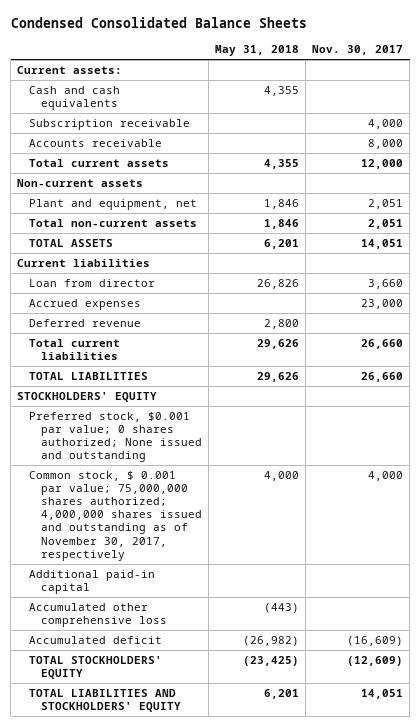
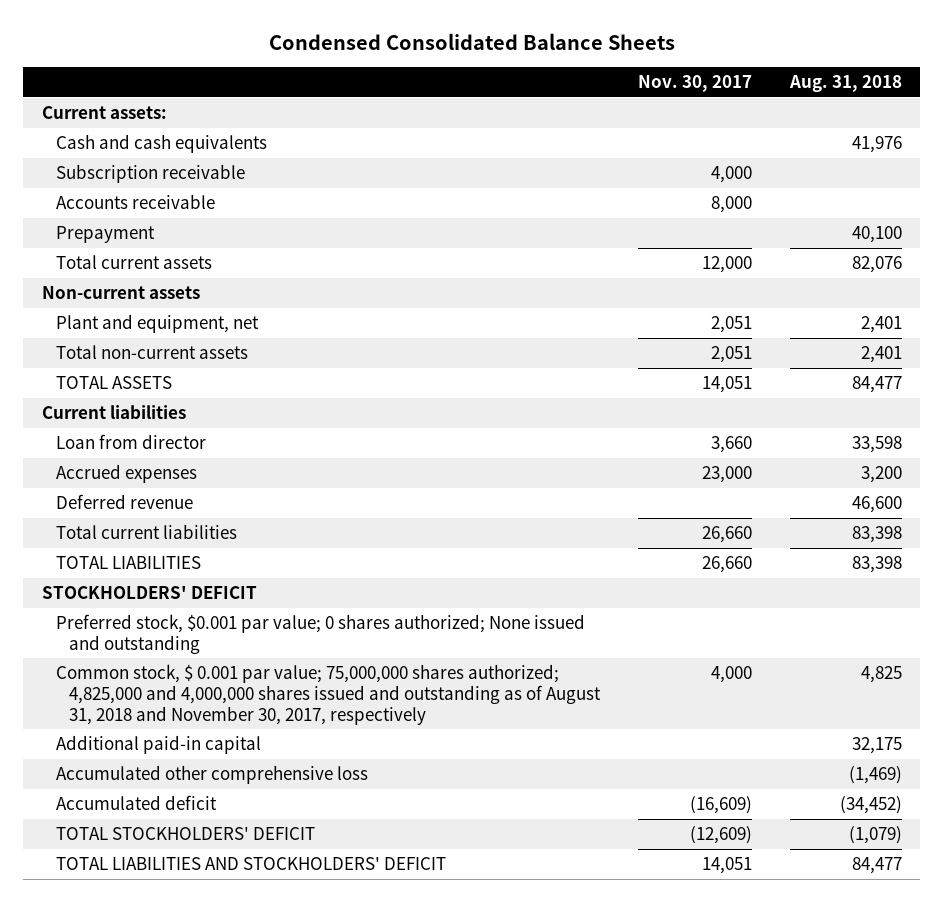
[214,45,299,57] May 31, 2018 -> none
none -> [788,75,902,93] Aug. 31, 2018
none -> [55,226,155,244] Prepayment
[17,392,158,403] STOCKHOLDERS' EQUITY -> [42,585,258,600] STOCKHOLDERS' DEFICIT
[29,471,202,561] Common stock, $ 0.001 par value; 75,000,000 shares authorized; 4,000,000 shares issued and outstanding as of November 30, 2017, respectively -> [55,664,602,725] Common stock, $ 0.001 par value; 75,000,000 shares authorized; 4,825,000 and 4,000,000 shares issued and outstanding as of August 31, 2018 and November 30, 2017, respectively
[29,656,163,680] TOTAL STOCKHOLDERS' EQUITY -> [55,827,315,841] TOTAL STOCKHOLDERS' DEFICIT
[29,689,181,713] TOTAL LIABILITIES AND STOCKHOLDERS' EQUITY -> [55,857,446,871] TOTAL LIABILITIES AND STOCKHOLDERS' DEFICIT

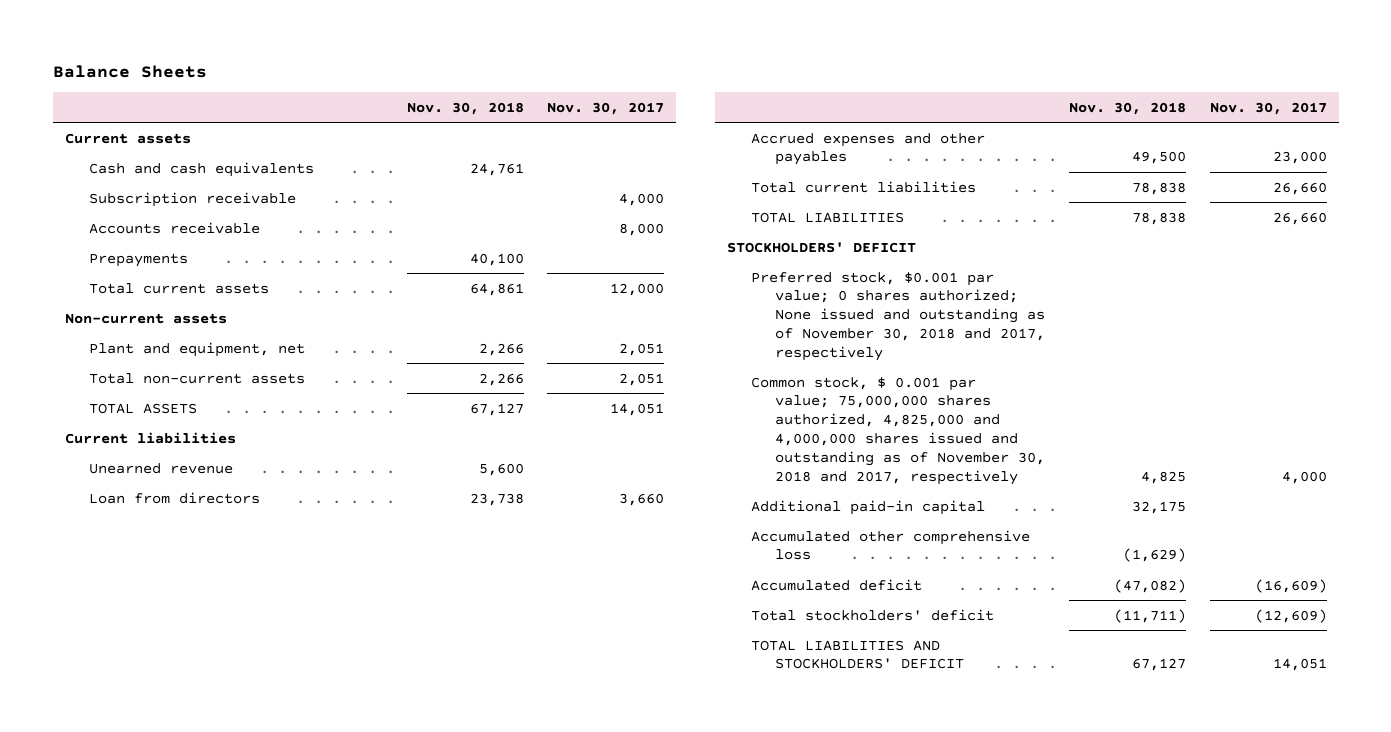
[268,33,675,51] Condensed Consolidated Balance Sheets -> [52,64,207,78] Balance Sheets
[788,75,902,93] Aug. 31, 2018 -> none
none -> [406,101,524,115] Nov. 30, 2018
[42,106,168,120] Current assets: -> [64,132,191,144] Current assets
[55,226,155,244] Prepayment -> [88,252,188,267] Prepayments
[55,464,197,484] Accrued expenses -> none
[55,494,193,510] Deferred revenue -> none
none -> [88,462,233,474] Unearned revenue
[55,434,206,450] Loan from director -> [88,491,260,504] Loan from directors
none -> [751,132,986,166] Accrued expenses and other payables
[55,614,585,654] Preferred stock, $0.001 par value; 0 shares authorized; None issued and outstanding -> [751,271,1046,361] Preferred stock, $0.001 par value; 0 shares authorized; None issued and outstanding as of November 30, 2018 and 2017, respectively
[55,664,602,725] Common stock, $ 0.001 par value; 75,000,000 shares authorized; 4,825,000 and 4,000,000 shares issued and outstanding as of August 31, 2018 and November 30, 2017, respectively -> [751,376,1046,485] Common stock, $ 0.001 par value; 75,000,000 shares authorized, 4,825,000 and 4,000,000 shares issued and outstanding as of November 30, 2018 and 2017, respectively
[55,827,315,841] TOTAL STOCKHOLDERS' DEFICIT -> [751,608,995,621] Total stockholders' deficit

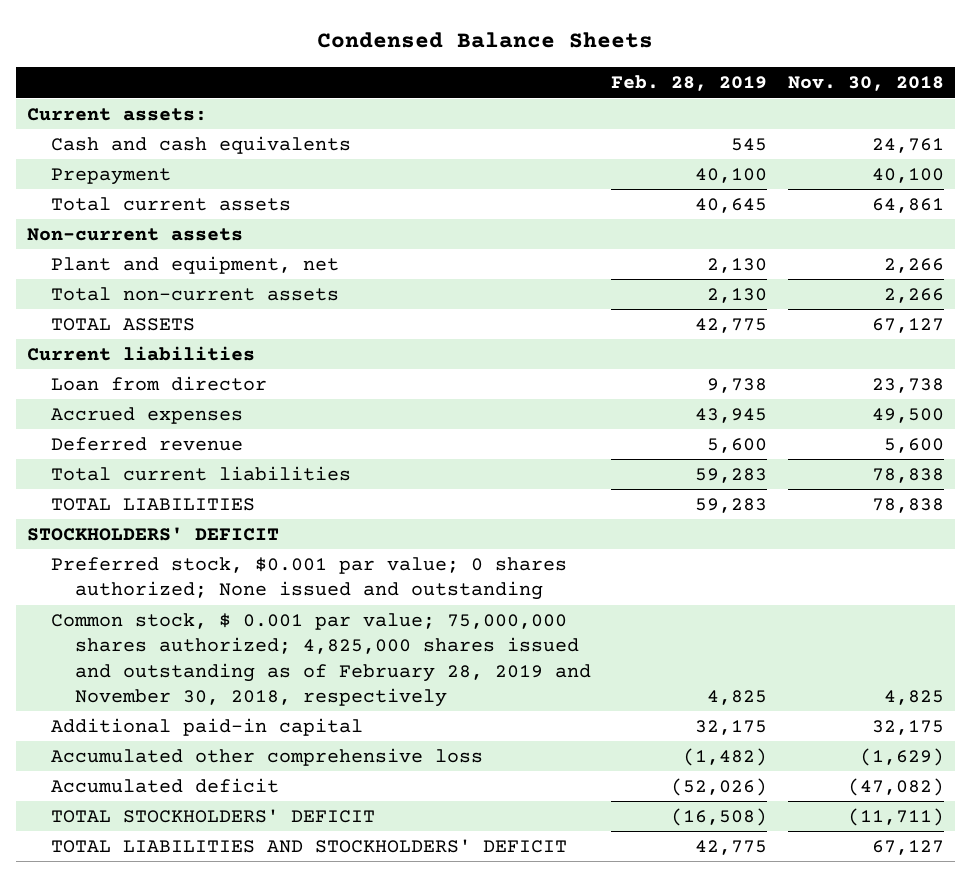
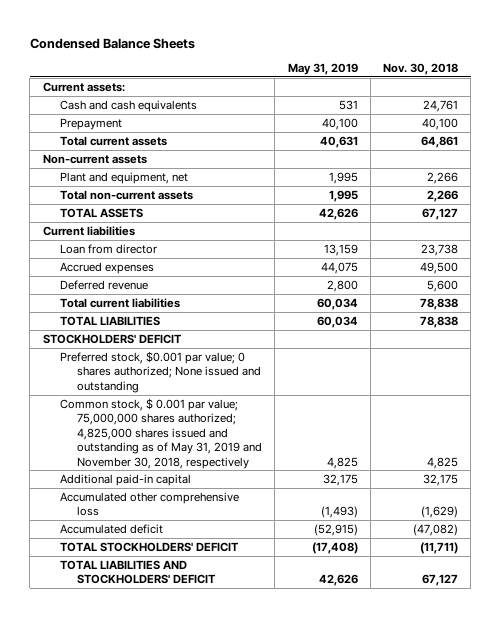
[611,75,768,92] Feb. 28, 2019 -> none
none -> [287,63,358,76] May 31, 2019
[50,612,591,707] Common stock, $ 0.001 par value; 75,000,000 shares authorized; 4,825,000 shares issued and outstanding as of February 28, 2019 and November 30, 2018, respectively -> [59,397,263,469] Common stock, $ 0.001 par value; 75,000,000 shares authorized; 4,825,000 shares issued and outstanding as of May 31, 2019 and November 30, 2018, respectively

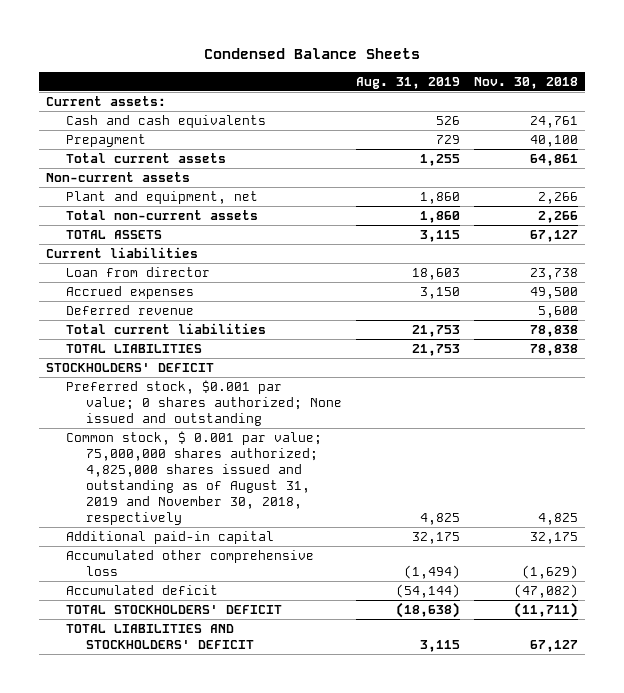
[287,63,358,76] May 31, 2019 -> none
none -> [356,76,461,89] Aug. 31, 2019
[59,397,263,469] Common stock, $ 0.001 par value; 75,000,000 shares authorized; 4,825,000 shares issued and outstanding as of May 31, 2019 and November 30, 2018, respectively -> [66,430,323,526] Common stock, $ 0.001 par value; 75,000,000 shares authorized; 4,825,000 shares issued and outstanding as of August 31, 2019 and November 30, 2018, respectively

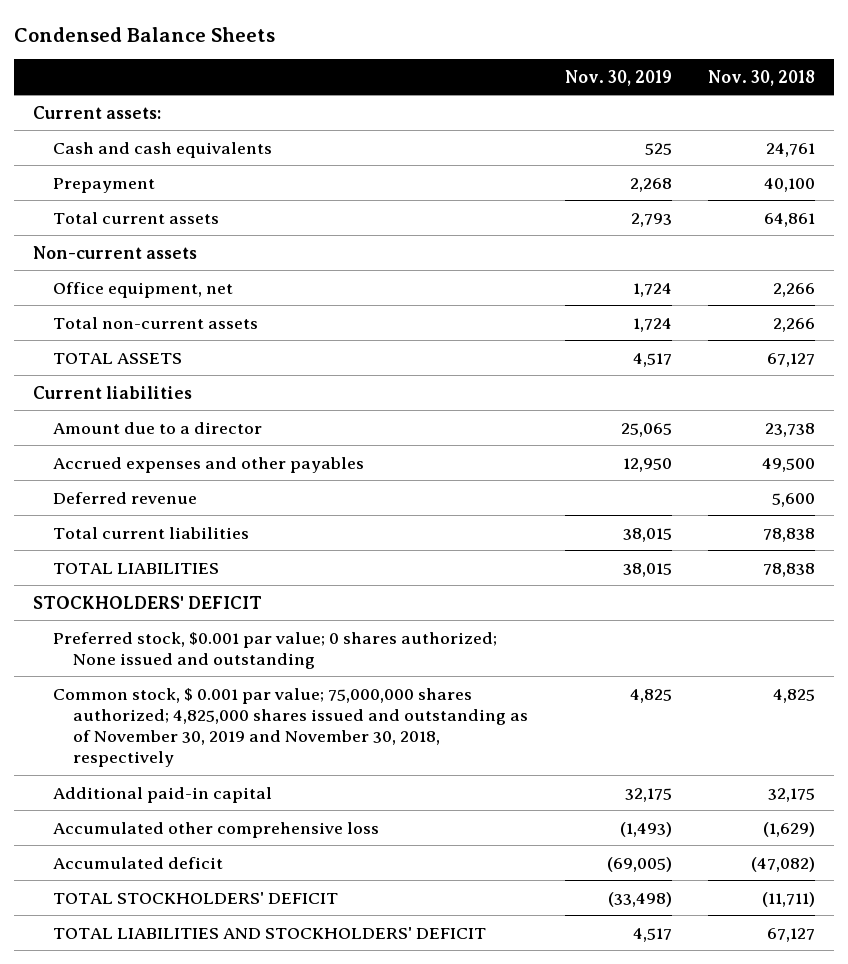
[356,76,461,89] Aug. 31, 2019 -> none
none -> [564,69,672,86] Nov. 30, 2019
[66,190,259,204] Plant and equipment, net -> [52,281,233,298] Office equipment, net
[66,266,211,277] Loan from director -> [52,421,262,434] Amount due to a director
[66,285,195,299] Accrued expenses -> [52,456,364,473] Accrued expenses and other payables
[66,430,323,526] Common stock, $ 0.001 par value; 75,000,000 shares authorized; 4,825,000 shares issued and outstanding as of August 31, 2019 and November 30, 2018, respectively -> [52,687,528,768] Common stock, $ 0.001 par value; 75,000,000 shares authorized; 4,825,000 shares issued and outstanding as of November 30, 2019 and November 30, 2018, respectively

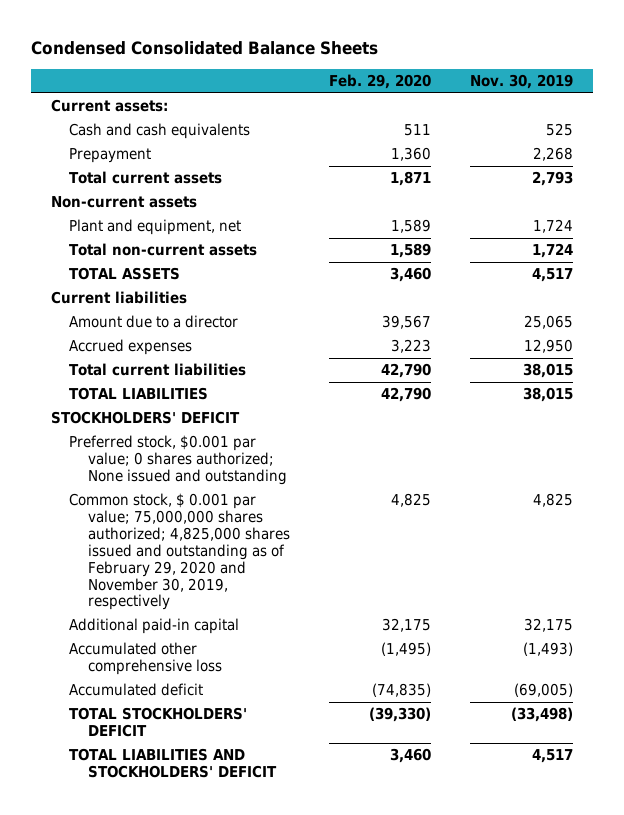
[14,26,276,42] Condensed Balance Sheets -> [31,41,379,56] Condensed Consolidated Balance Sheets
[708,69,816,86] Nov. 30, 2018 -> none
none -> [329,74,432,90] Feb. 29, 2020
[52,281,233,298] Office equipment, net -> [69,219,242,236] Plant and equipment, net
[52,491,197,504] Deferred revenue -> none
[52,456,364,473] Accrued expenses and other payables -> [69,339,193,356] Accrued expenses
[52,687,528,768] Common stock, $ 0.001 par value; 75,000,000 shares authorized; 4,825,000 shares issued and outstanding as of November 30, 2019 and November 30, 2018, respectively -> [69,493,290,611] Common stock, $ 0.001 par value; 75,000,000 shares authorized; 4,825,000 shares issued and outstanding as of February 29, 2020 and November 30, 2019, respectively

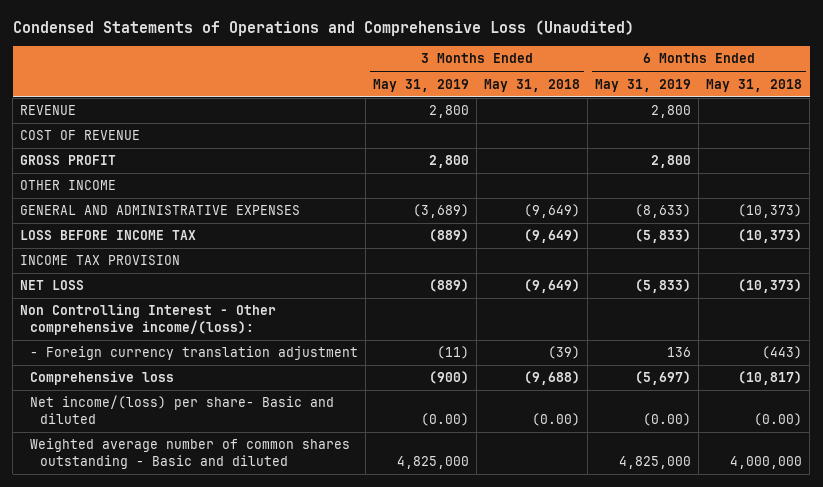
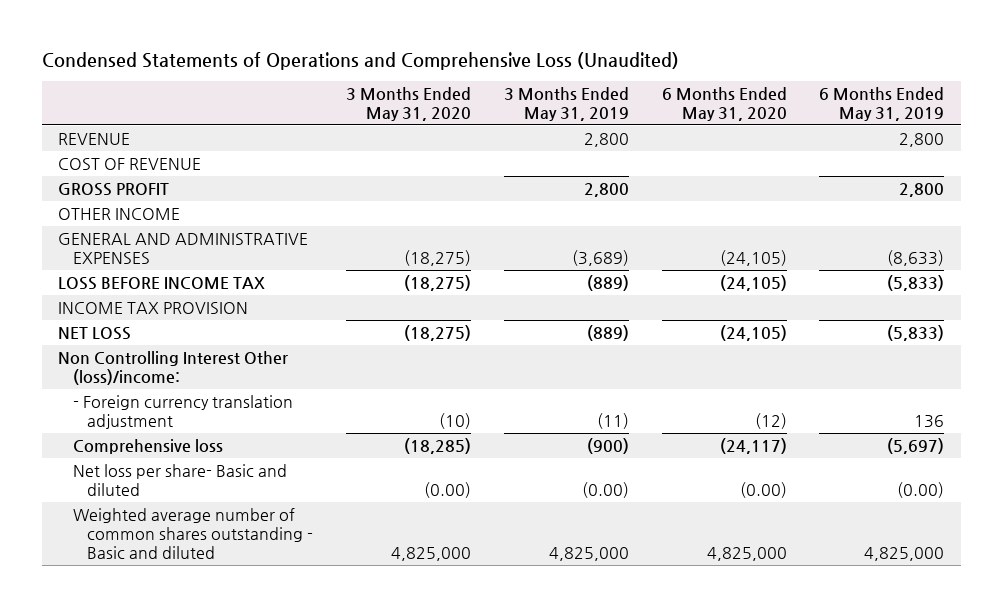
[484,78,581,92] May 31, 2018 -> none
[706,78,803,92] May 31, 2018 -> none
none -> [345,86,471,121] 3 Months Ended May 31, 2020
none -> [661,86,787,121] 6 Months Ended May 31, 2020
[20,304,277,336] Non Controlling Interest - Other comprehensive income/(loss): -> [58,350,289,385] Non Controlling Interest Other (loss)/income:
[30,395,335,425] Net income/(loss) per share- Basic and diluted -> [72,463,287,496] Net loss per share- Basic and diluted

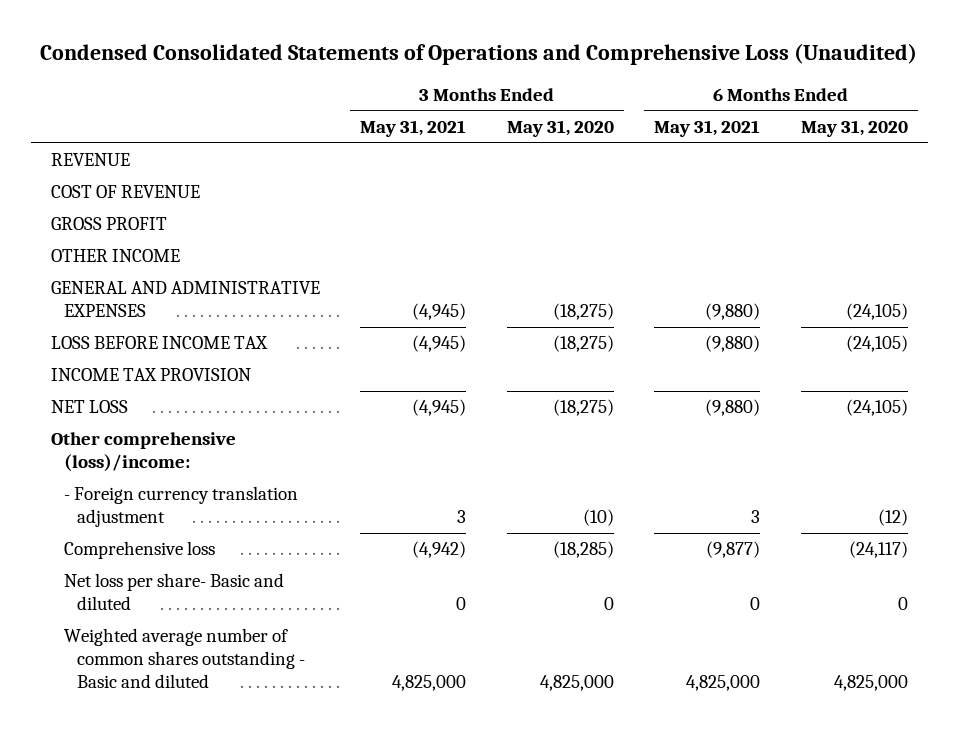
[41,51,679,70] Condensed Statements of Operations and Comprehensive Loss (Unaudited) -> [40,42,918,65] Condensed Consolidated Statements of Operations and Comprehensive Loss (Unaudited)
[503,86,629,121] 3 Months Ended May 31, 2019 -> none
[819,86,945,121] 6 Months Ended May 31, 2019 -> none
none -> [360,120,467,138] May 31, 2021
none -> [654,120,761,138] May 31, 2021
[58,350,289,385] Non Controlling Interest Other (loss)/income: -> [50,432,236,473] Other comprehensive (loss)/income:
[423,481,471,498] (0.00) -> [603,597,614,611] 0
[739,481,787,498] (0.00) -> [898,597,909,611] 0

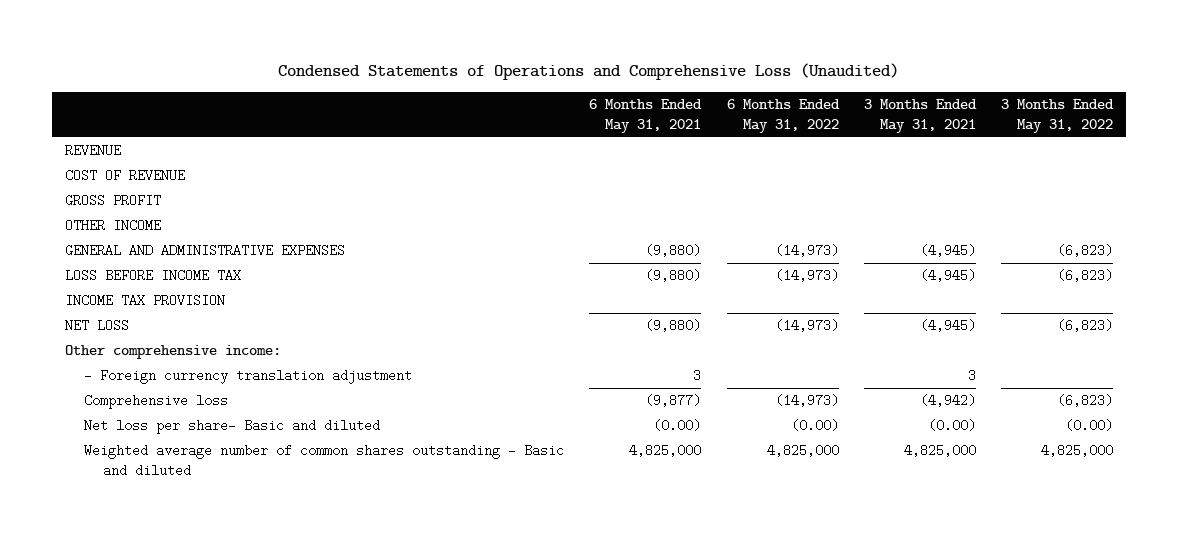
[40,42,918,65] Condensed Consolidated Statements of Operations and Comprehensive Loss (Unaudited) -> [277,63,899,81] Condensed Statements of Operations and Comprehensive Loss (Unaudited)
[506,120,614,138] May 31, 2020 -> none
[801,120,909,138] May 31, 2020 -> none
none -> [726,99,840,134] 6 Months Ended May 31, 2022
none -> [1001,99,1115,134] 3 Months Ended May 31, 2022
[50,432,236,473] Other comprehensive (loss)/income: -> [64,345,281,360] Other comprehensive income:
[456,597,467,611] 0 -> [927,419,976,433] (0.00)
[750,597,761,611] 0 -> [653,419,702,433] (0.00)

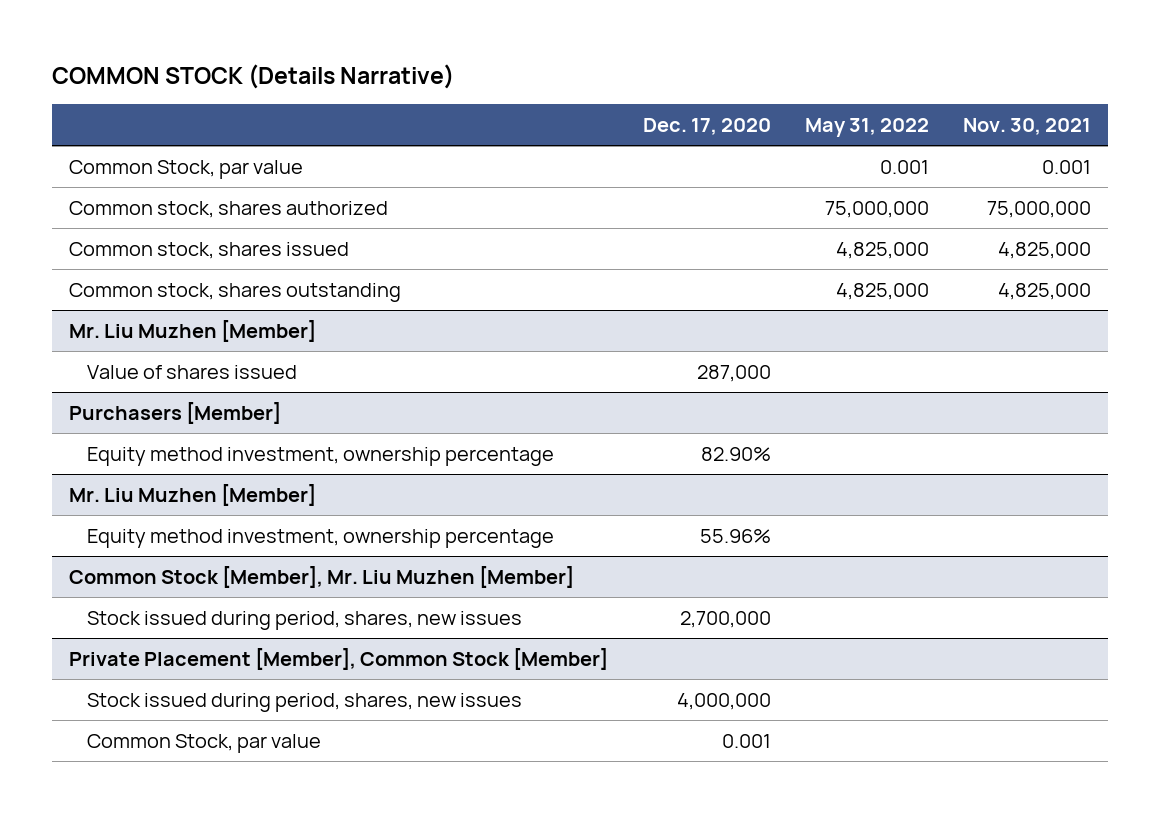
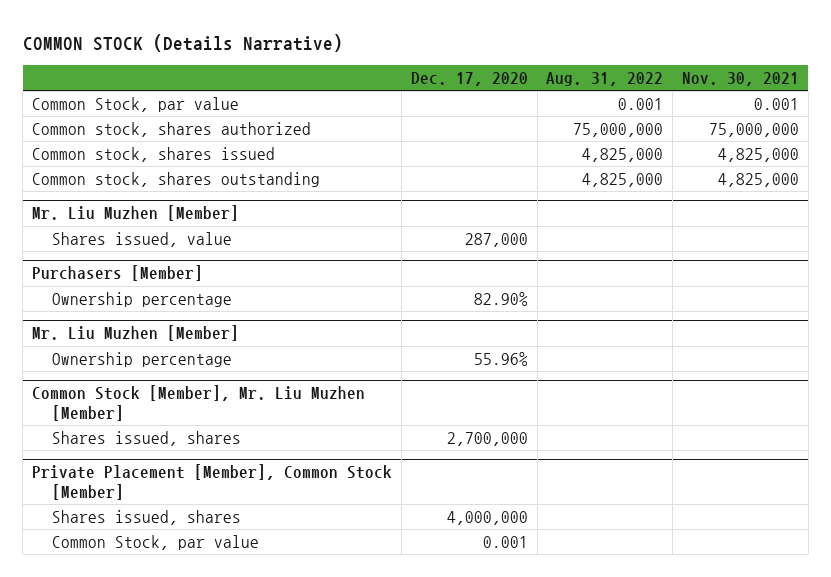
[804,117,929,137] May 31, 2022 -> none
none -> [546,72,664,87] Aug. 31, 2022
[86,364,297,379] Value of shares issued -> [52,231,233,247] Shares issued, value
[86,446,554,466] Equity method investment, ownership percentage -> [52,291,233,307] Ownership percentage
[86,528,554,548] Equity method investment, ownership percentage -> [52,351,233,367] Ownership percentage
[86,610,522,630] Stock issued during period, shares, new issues -> [52,430,242,446] Shares issued, shares
[86,692,522,712] Stock issued during period, shares, new issues -> [52,509,242,525] Shares issued, shares

